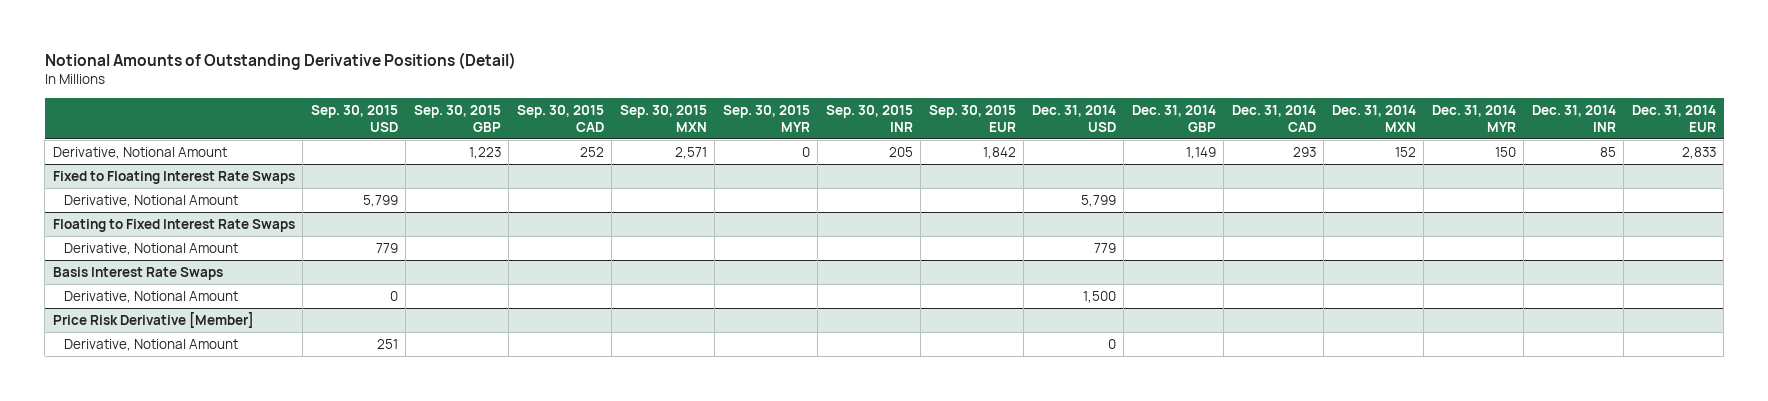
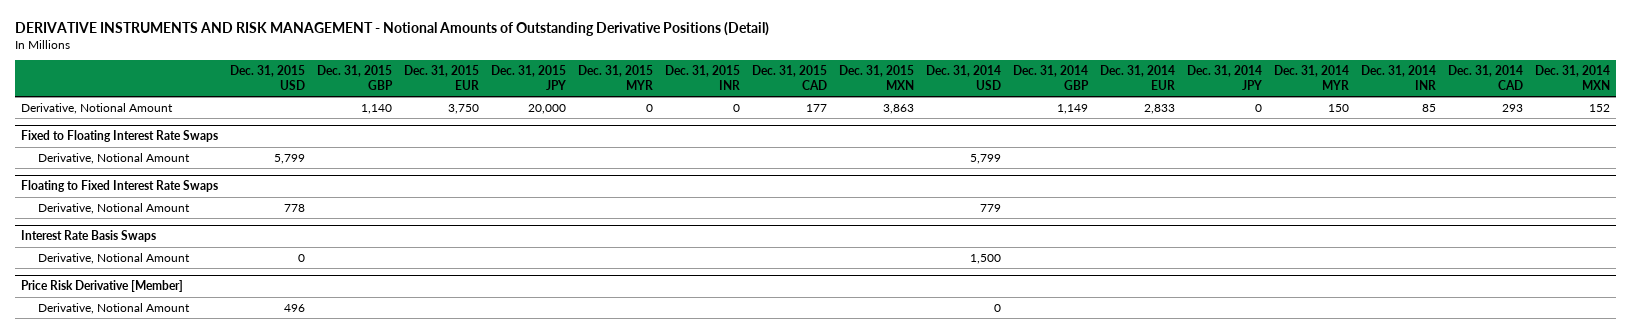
[44,51,516,70] Notional Amounts of Outstanding Derivative Positions (Detail) -> [15,22,770,37] DERIVATIVE INSTRUMENTS AND RISK MANAGEMENT - Notional Amounts of Outstanding Derivative Positions (Detail)
[310,104,398,132] Sep. 30, 2015 USD -> none
[413,104,501,132] Sep. 30, 2015 GBP -> none
[516,104,604,132] Sep. 30, 2015 CAD -> none
[619,104,707,132] Sep. 30, 2015 MXN -> none
[722,104,810,132] Sep. 30, 2015 MYR -> none
[825,104,913,132] Sep. 30, 2015 INR -> none
[928,104,1016,132] Sep. 30, 2015 EUR -> none
none -> [230,64,306,90] Dec. 31, 2015 USD
none -> [317,64,394,90] Dec. 31, 2015 GBP
none -> [404,64,480,90] Dec. 31, 2015 EUR
none -> [491,64,567,90] Dec. 31, 2015 JPY
none -> [578,64,654,90] Dec. 31, 2015 MYR
none -> [665,64,741,90] Dec. 31, 2015 INR
none -> [751,64,827,90] Dec. 31, 2015 CAD
none -> [838,64,914,90] Dec. 31, 2015 MXN
none -> [1186,64,1262,90] Dec. 31, 2014 JPY
[52,266,223,280] Basis Interest Rate Swaps -> [21,230,157,243] Interest Rate Basis Swaps

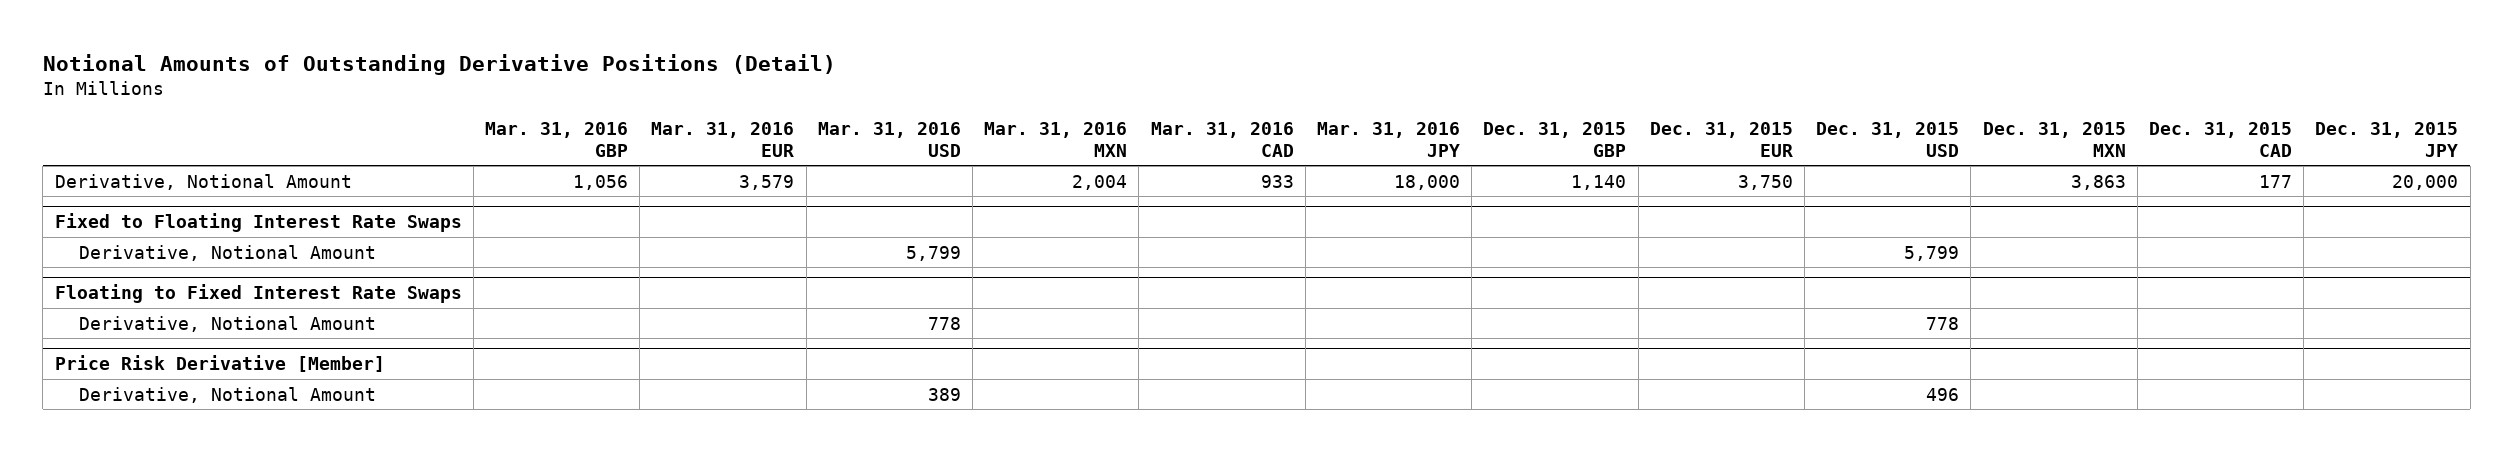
[15,22,770,37] DERIVATIVE INSTRUMENTS AND RISK MANAGEMENT - Notional Amounts of Outstanding Derivative Positions (Detail) -> [42,53,836,75] Notional Amounts of Outstanding Derivative Positions (Detail)
[578,64,654,90] Dec. 31, 2015 MYR -> none
[665,64,741,90] Dec. 31, 2015 INR -> none
[925,64,1001,90] Dec. 31, 2014 USD -> none
[1012,64,1089,90] Dec. 31, 2014 GBP -> none
[1099,64,1175,90] Dec. 31, 2014 EUR -> none
[1186,64,1262,90] Dec. 31, 2014 JPY -> none
[1273,64,1349,90] Dec. 31, 2014 MYR -> none
[1360,64,1436,90] Dec. 31, 2014 INR -> none
[1447,64,1523,90] Dec. 31, 2014 CAD -> none
[1534,64,1610,90] Dec. 31, 2014 MXN -> none
none -> [484,122,628,157] Mar. 31, 2016 GBP
none -> [651,122,795,157] Mar. 31, 2016 EUR
none -> [817,122,961,157] Mar. 31, 2016 USD
none -> [984,122,1128,157] Mar. 31, 2016 MXN
none -> [1150,122,1294,157] Mar. 31, 2016 CAD
none -> [1316,122,1460,157] Mar. 31, 2016 JPY
[21,230,157,243] Interest Rate Basis Swaps -> none
[38,252,191,264] Derivative, Notional Amount -> none

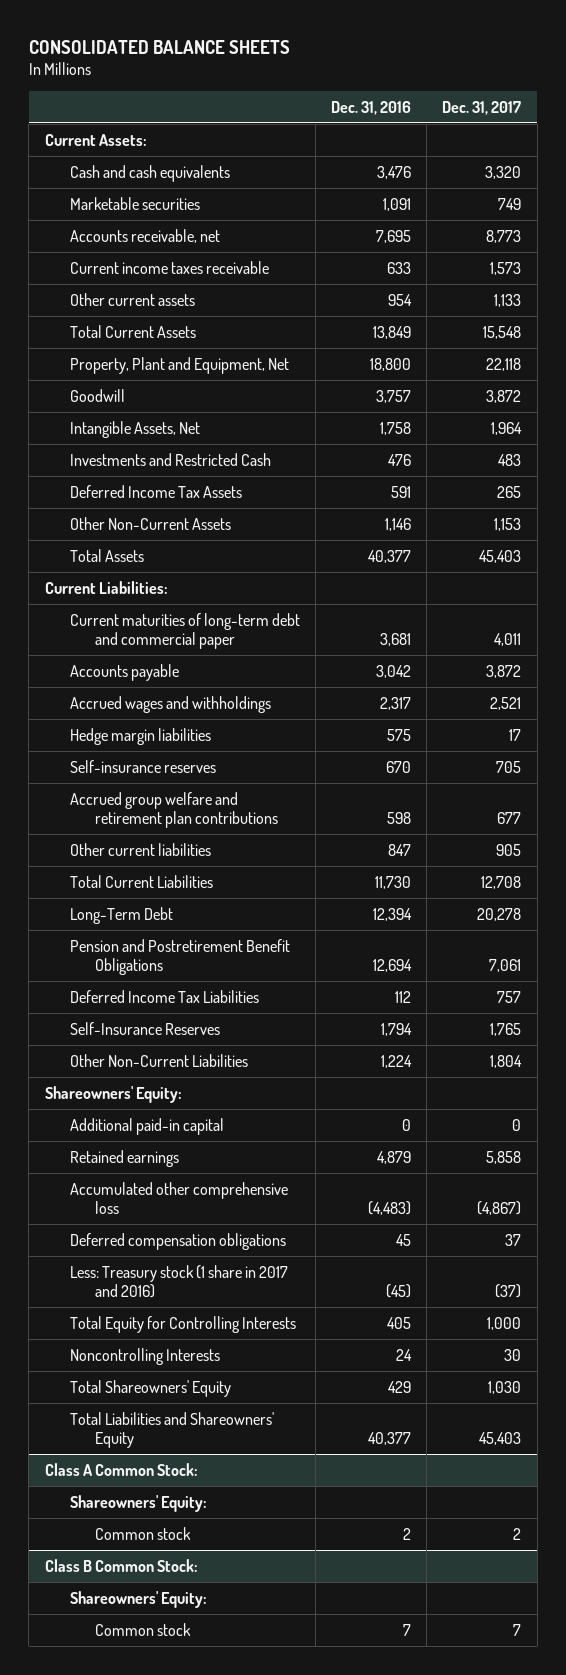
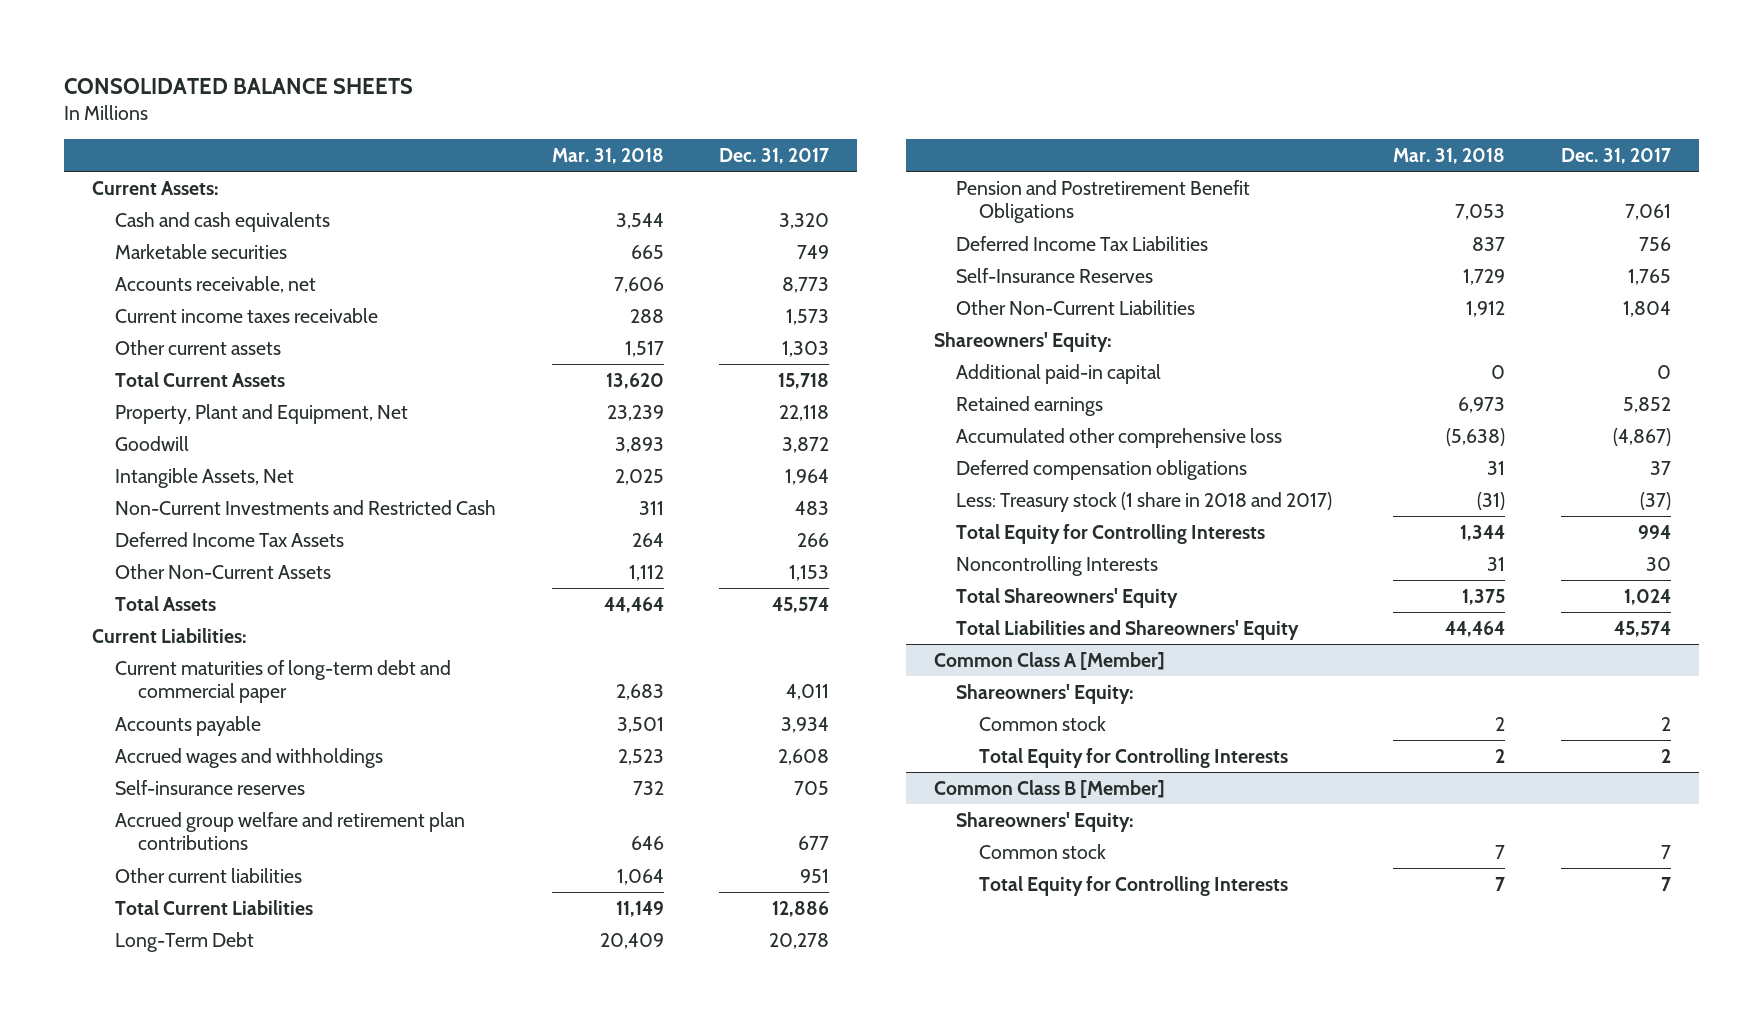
[330,100,411,115] Dec. 31, 2016 -> none
none -> [551,147,664,164] Mar. 31, 2018
[494,293,522,307] 1,133 -> [782,340,830,357] 1,303
[483,325,522,339] 15,548 -> [778,372,830,389] 15,718
[69,452,271,466] Investments and Restricted Cash -> [114,499,496,515] Non-Current Investments and Restricted Cash
[497,485,522,498] 265 -> [797,532,830,547] 266
[479,549,522,563] 45,403 -> [772,596,830,613] 45,574
[69,727,211,745] Hedge margin liabilities -> none
[486,664,522,678] 3,872 -> [781,716,830,733] 3,934
[490,696,522,710] 2,521 -> [778,748,830,765] 2,608
[496,843,522,856] 905 -> [800,868,830,883] 951
[481,875,522,889] 12,708 -> [772,900,830,917] 12,886
[497,990,522,1003] 757 -> [1639,236,1672,251] 756
[486,1150,522,1164] 5,858 -> [1623,396,1672,413] 5,852
[69,1264,288,1299] Less: Treasury stock (1 share in 2017 and 2016) -> [956,491,1333,512] Less: Treasury stock (1 share in 2018 and 2017)
[487,1316,522,1330] 1,000 -> [1638,524,1672,539] 994
[488,1380,522,1394] 1,030 -> [1624,588,1672,605] 1,024
[479,1432,522,1446] 45,403 -> [1614,620,1672,637] 45,574
[44,1462,198,1476] Class A Common Stock: -> [933,651,1165,670] Common Class A [Member]
none -> [979,747,1289,768] Total Equity for Controlling Interests
[44,1558,198,1572] Class B Common Stock: -> [933,779,1165,798] Common Class B [Member]
none -> [979,875,1289,896] Total Equity for Controlling Interests

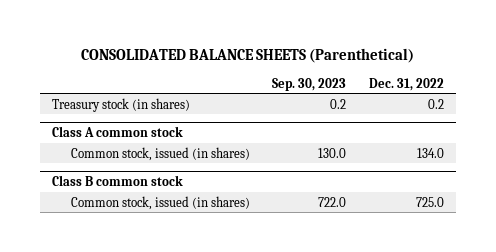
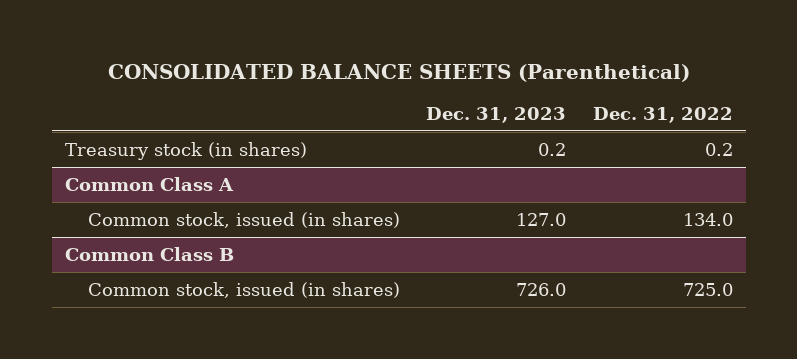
[272,77,347,91] Sep. 30, 2023 -> none
none -> [426,106,567,123] Dec. 31, 2023
[51,125,183,137] Class A common stock -> [64,176,234,191] Common Class A
[51,174,183,186] Class B common stock -> [64,246,234,261] Common Class B

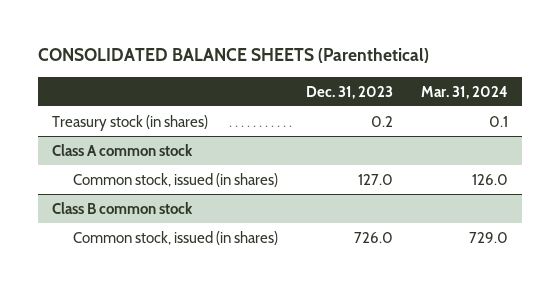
[592,106,733,123] Dec. 31, 2022 -> none
none -> [421,85,509,99] Mar. 31, 2024
[64,176,234,191] Common Class A -> [51,143,193,156] Class A common stock
[64,246,234,261] Common Class B -> [51,201,193,214] Class B common stock

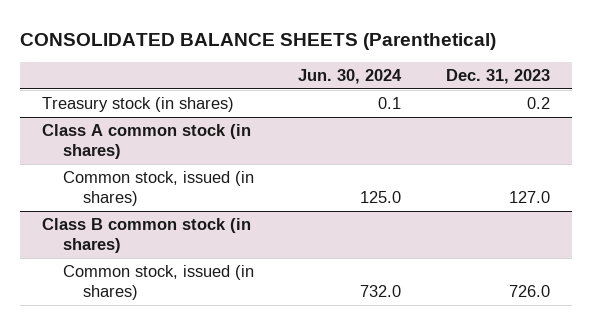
[421,85,509,99] Mar. 31, 2024 -> none
none -> [298,69,403,85] Jun. 30, 2024
[51,143,193,156] Class A common stock -> [42,123,252,160] Class A common stock (in shares)
[51,201,193,214] Class B common stock -> [42,217,252,254] Class B common stock (in shares)

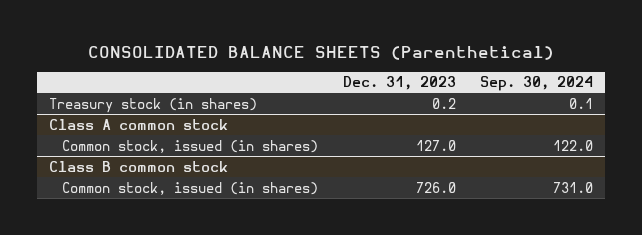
[298,69,403,85] Jun. 30, 2024 -> none
none -> [480,76,594,92] Sep. 30, 2024
[42,123,252,160] Class A common stock (in shares) -> [49,118,229,130] Class A common stock
[42,217,252,254] Class B common stock (in shares) -> [49,160,229,172] Class B common stock

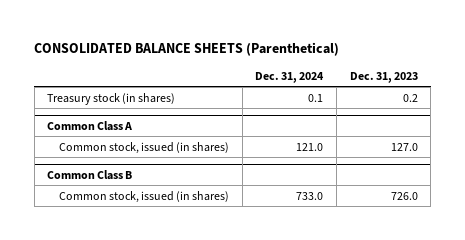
[480,76,594,92] Sep. 30, 2024 -> none
none -> [255,71,325,83] Dec. 31, 2024
[49,118,229,130] Class A common stock -> [47,120,133,131] Common Class A
[49,160,229,172] Class B common stock -> [47,169,133,180] Common Class B

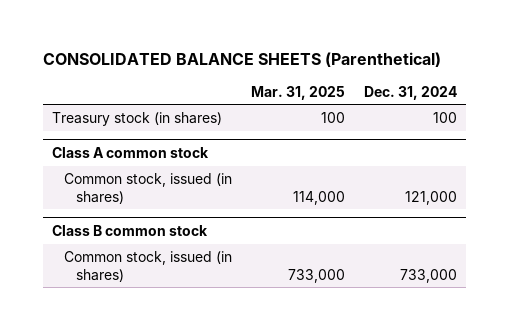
[349,71,418,83] Dec. 31, 2023 -> none
none -> [251,85,346,100] Mar. 31, 2025
[308,93,324,102] 0.1 -> [432,112,457,124] 100
[47,120,133,131] Common Class A -> [52,146,210,158] Class A common stock
[296,142,324,151] 121.0 -> [404,190,457,205] 121,000
[47,169,133,180] Common Class B -> [52,224,209,236] Class B common stock
[296,191,324,200] 733.0 -> [399,268,457,283] 733,000

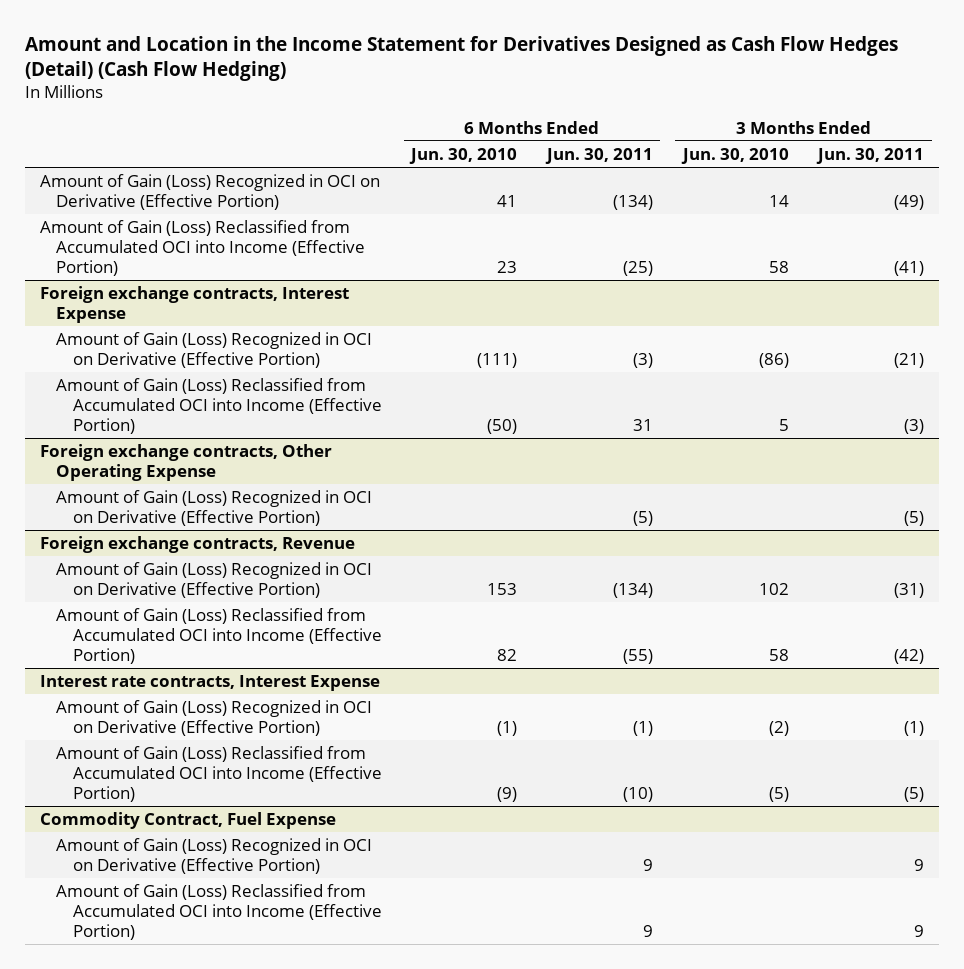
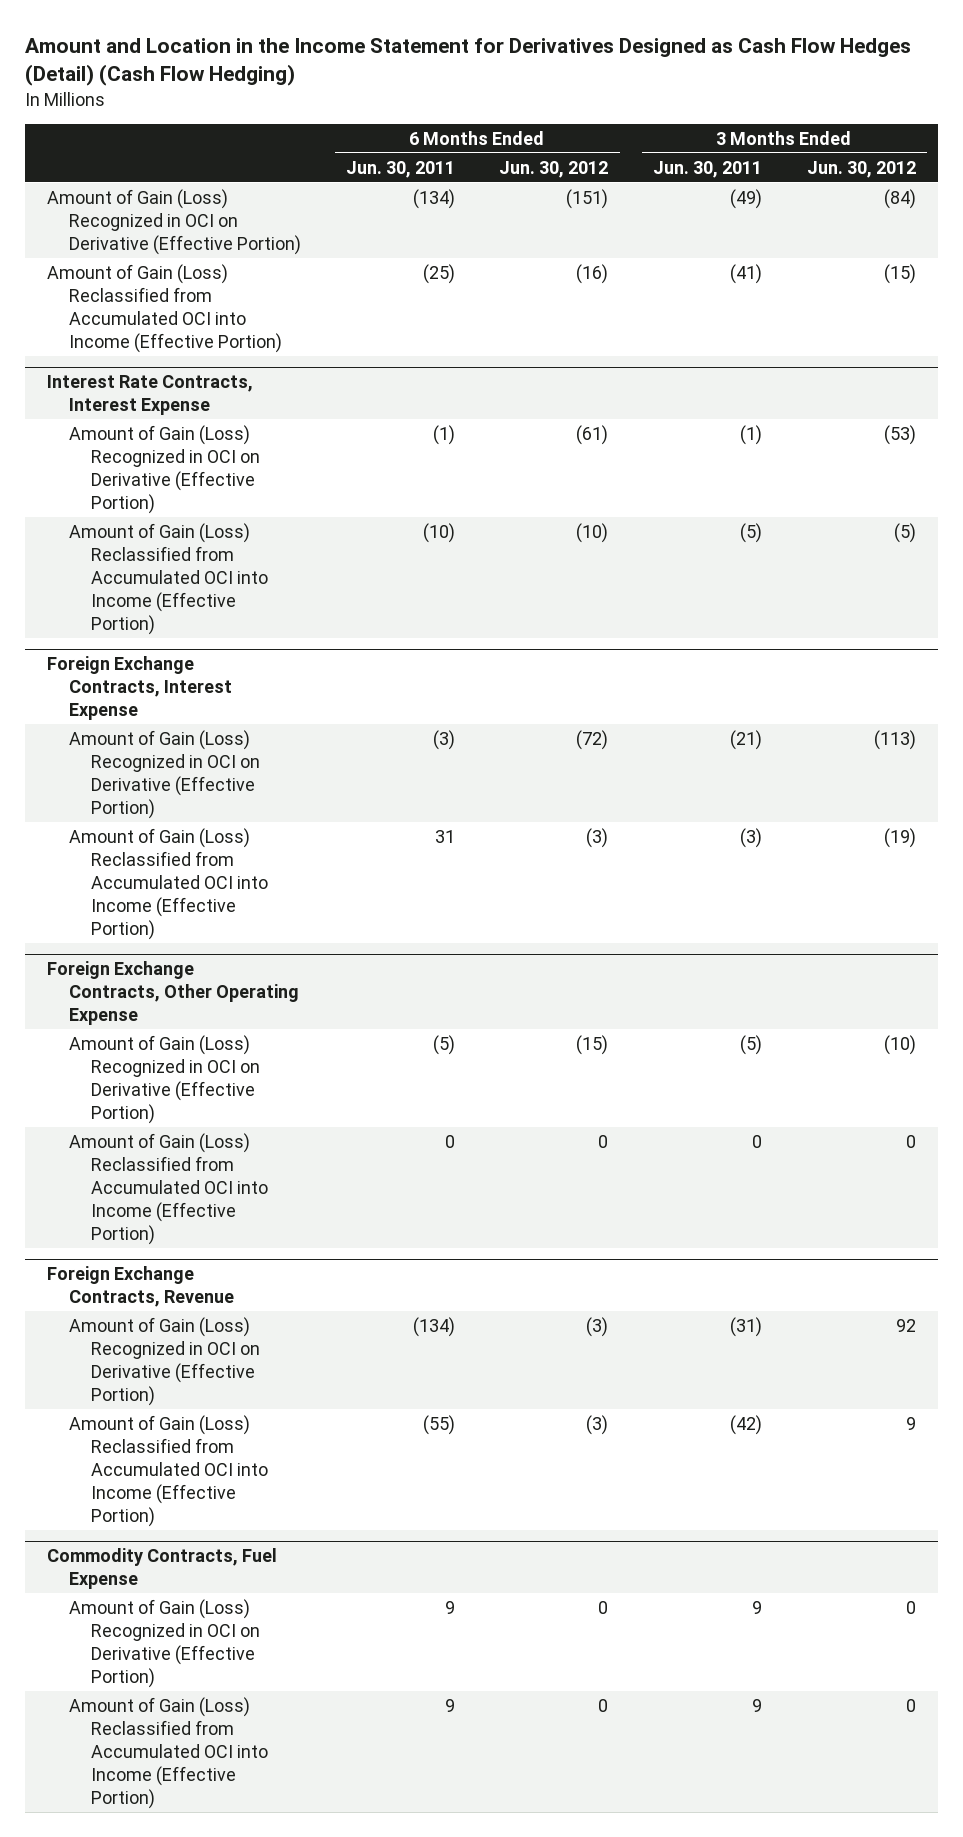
[409,147,518,164] Jun. 30, 2010 -> none
[680,147,789,164] Jun. 30, 2010 -> none
none -> [499,160,609,178] Jun. 30, 2012
none -> [806,160,916,178] Jun. 30, 2012
none -> [47,375,254,416] Interest Rate Contracts, Interest Expense
none -> [69,424,261,514] Amount of Gain (Loss) Recognized in OCI on Derivative (Effective Portion)
none -> [69,522,269,635] Amount of Gain (Loss) Reclassified from Accumulated OCI into Income (Effective Portion)
[39,285,349,323] Foreign exchange contracts, Interest Expense -> [47,656,233,721] Foreign Exchange Contracts, Interest Expense
[39,443,332,481] Foreign exchange contracts, Other Operating Expense -> [47,961,300,1026] Foreign Exchange Contracts, Other Operating Expense
none -> [69,1132,269,1245] Amount of Gain (Loss) Reclassified from Accumulated OCI into Income (Effective Portion)
[39,535,355,553] Foreign exchange contracts, Revenue -> [47,1266,235,1308] Foreign Exchange Contracts, Revenue
[39,674,380,691] Interest rate contracts, Interest Expense -> none
[56,699,373,736] Amount of Gain (Loss) Recognized in OCI on Derivative (Effective Portion) -> none
[56,745,382,803] Amount of Gain (Loss) Reclassified from Accumulated OCI into Income (Effective Portion) -> none
[39,811,336,829] Commodity Contract, Fuel Expense -> [47,1548,278,1590] Commodity Contracts, Fuel Expense

